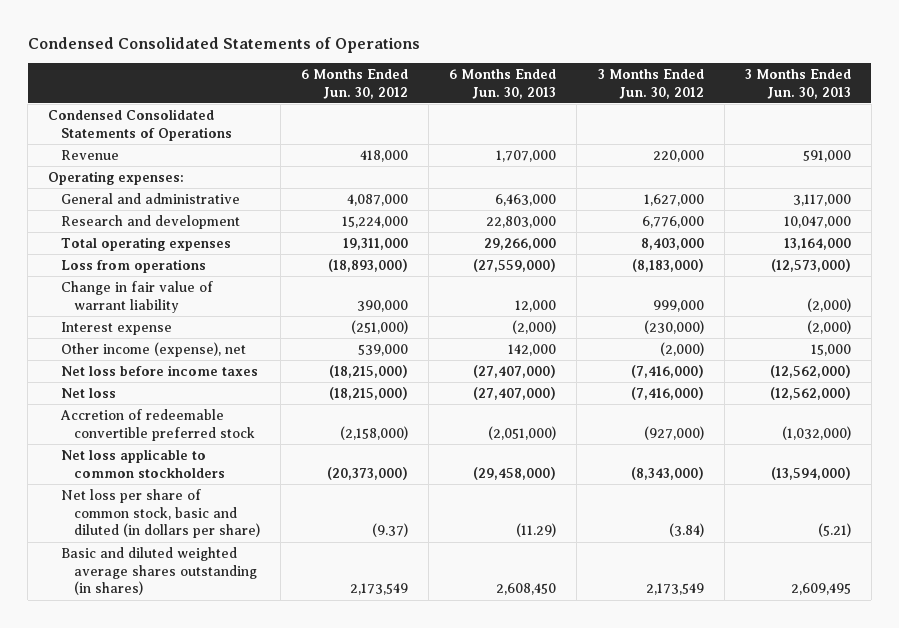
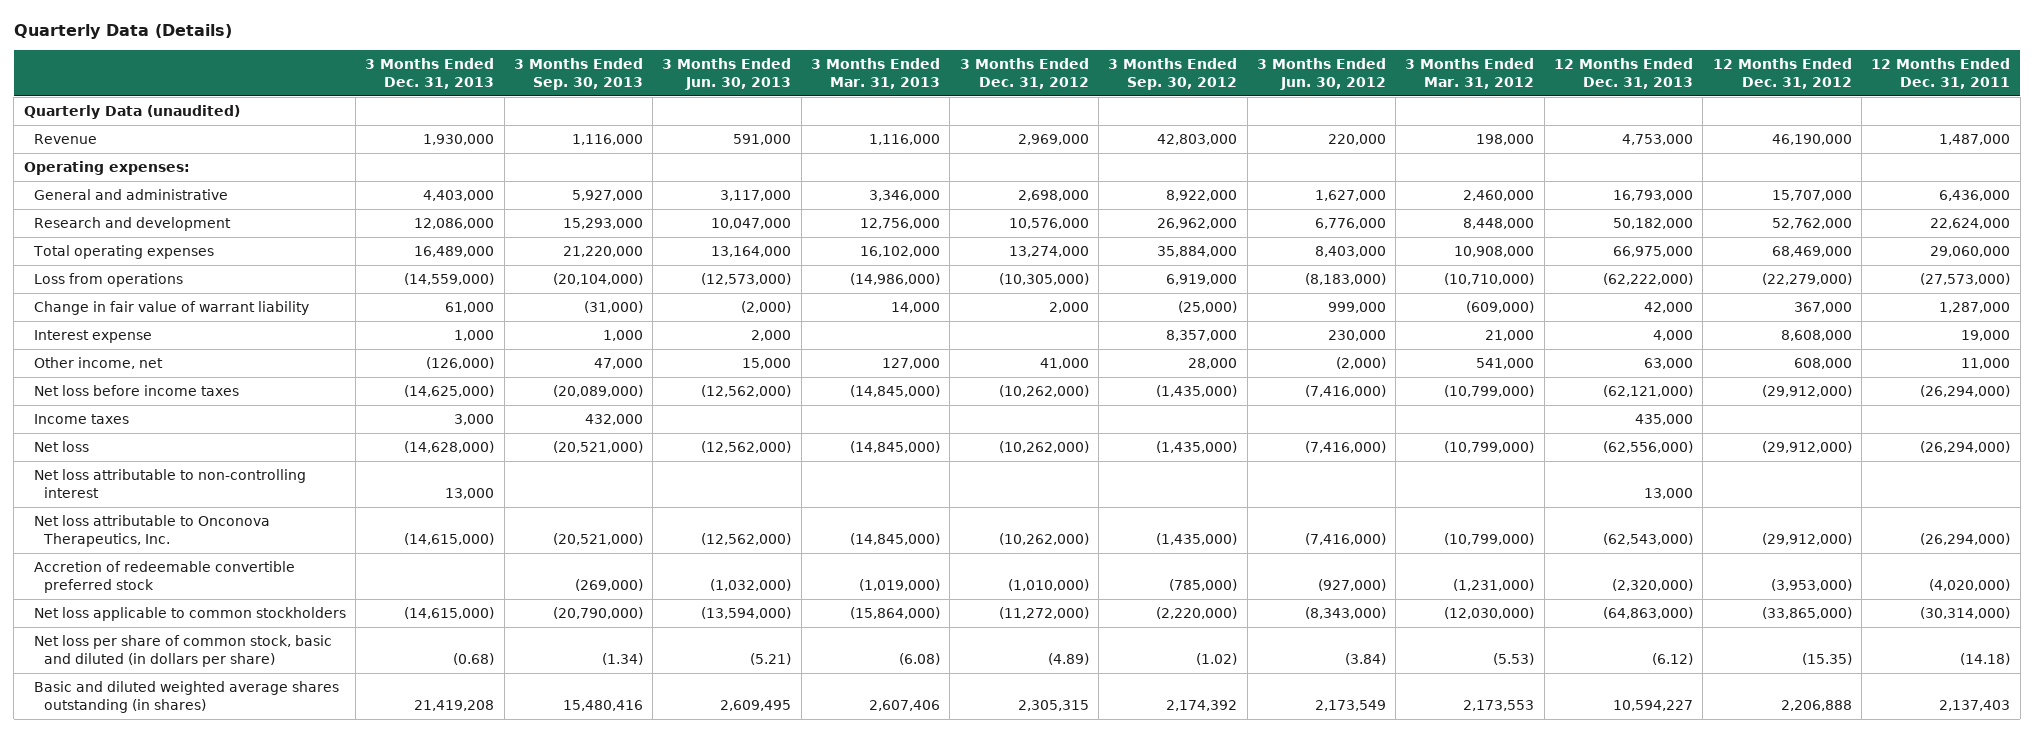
[27,37,420,54] Condensed Consolidated Statements of Operations -> [13,23,232,39] Quarterly Data (Details)
[301,68,409,99] 6 Months Ended Jun. 30, 2012 -> none
[449,68,557,99] 6 Months Ended Jun. 30, 2013 -> none
none -> [365,57,495,89] 3 Months Ended Dec. 31, 2013
none -> [513,57,643,90] 3 Months Ended Sep. 30, 2013
none -> [811,57,941,89] 3 Months Ended Mar. 31, 2013
none -> [959,57,1089,89] 3 Months Ended Dec. 31, 2012
none -> [1108,57,1238,90] 3 Months Ended Sep. 30, 2012
none -> [1405,57,1535,89] 3 Months Ended Mar. 31, 2012
none -> [1554,57,1694,89] 12 Months Ended Dec. 31, 2013
none -> [1712,57,1852,89] 12 Months Ended Dec. 31, 2012
none -> [1871,57,2011,89] 12 Months Ended Dec. 31, 2011
[48,108,233,141] Condensed Consolidated Statements of Operations -> none
none -> [23,104,240,119] Quarterly Data (unaudited)
[643,319,704,334] (230,000) -> [1327,329,1386,341] 230,000
[806,319,851,334] (2,000) -> [751,329,792,341] 2,000
[61,341,247,357] Other income (expense), net -> [33,356,163,369] Other income, net
none -> [33,413,129,424] Income taxes
none -> [33,468,306,499] Net loss attributable to non-controlling interest
none -> [33,514,270,548] Net loss attributable to Onconova Therapeutics, Inc.

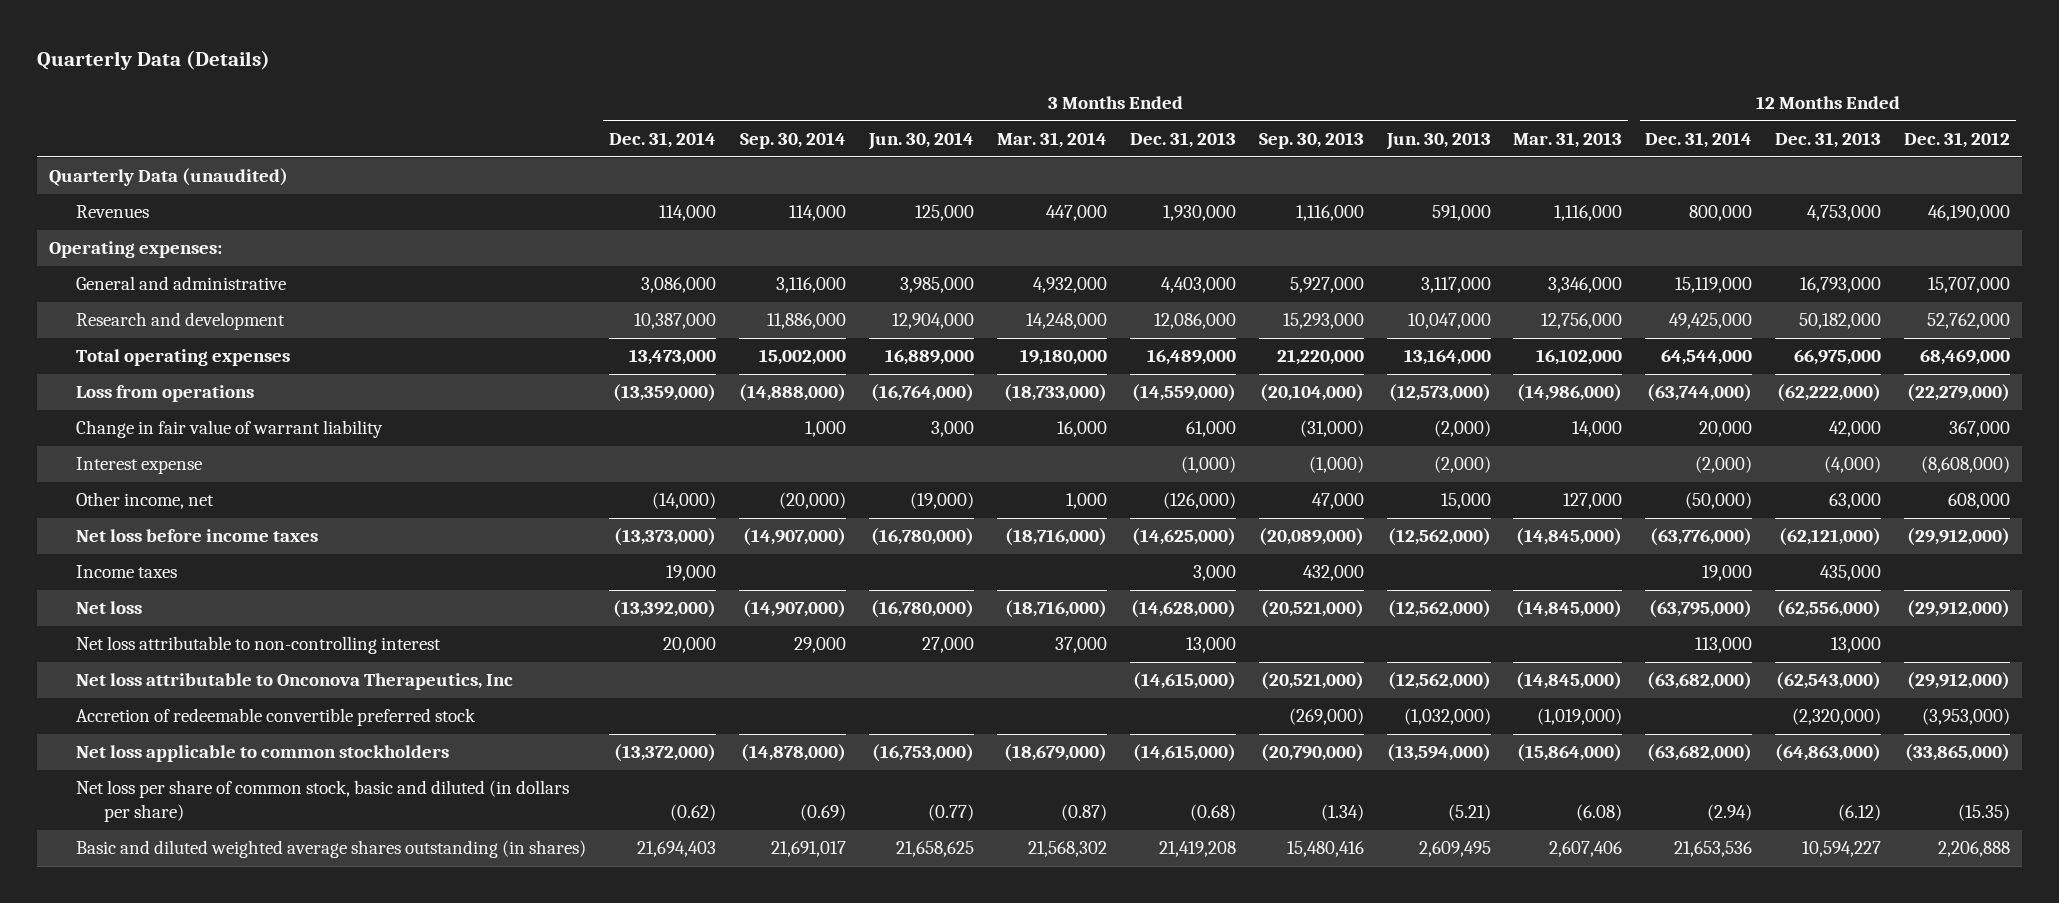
[959,57,1089,89] 3 Months Ended Dec. 31, 2012 -> none
[1108,57,1238,90] 3 Months Ended Sep. 30, 2012 -> none
[1256,57,1386,90] 3 Months Ended Jun. 30, 2012 -> none
[1405,57,1535,89] 3 Months Ended Mar. 31, 2012 -> none
[1871,57,2011,89] 12 Months Ended Dec. 31, 2011 -> none
none -> [609,131,717,148] Dec. 31, 2014
none -> [740,131,847,149] Sep. 30, 2014
none -> [867,131,974,150] Jun. 30, 2014
none -> [996,131,1107,148] Mar. 31, 2014
none -> [1645,131,1753,148] Dec. 31, 2014
[33,133,97,144] Revenue -> [76,205,150,219] Revenues
[454,329,495,341] 1,000 -> [1180,456,1236,474] (1,000)
[602,329,643,341] 1,000 -> [1308,456,1364,474] (1,000)
[751,329,792,341] 2,000 -> [1433,456,1491,474] (2,000)
[1653,329,1694,341] 4,000 -> [1824,456,1882,474] (4,000)
[1780,329,1852,341] 8,608,000 -> [1921,456,2011,474] (8,608,000)
[33,514,270,548] Net loss attributable to Onconova Therapeutics, Inc. -> [76,673,514,691] Net loss attributable to Onconova Therapeutics, Inc

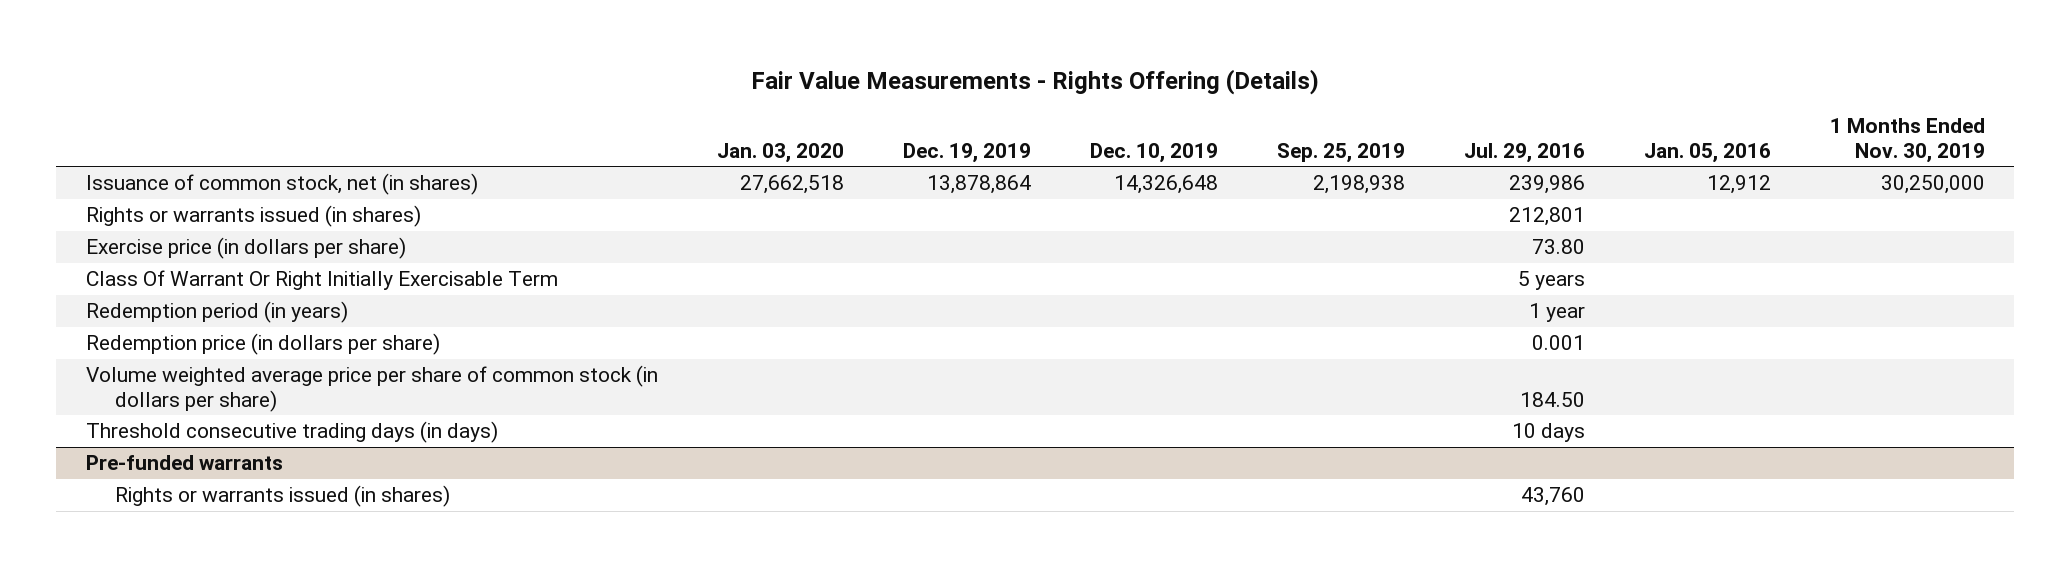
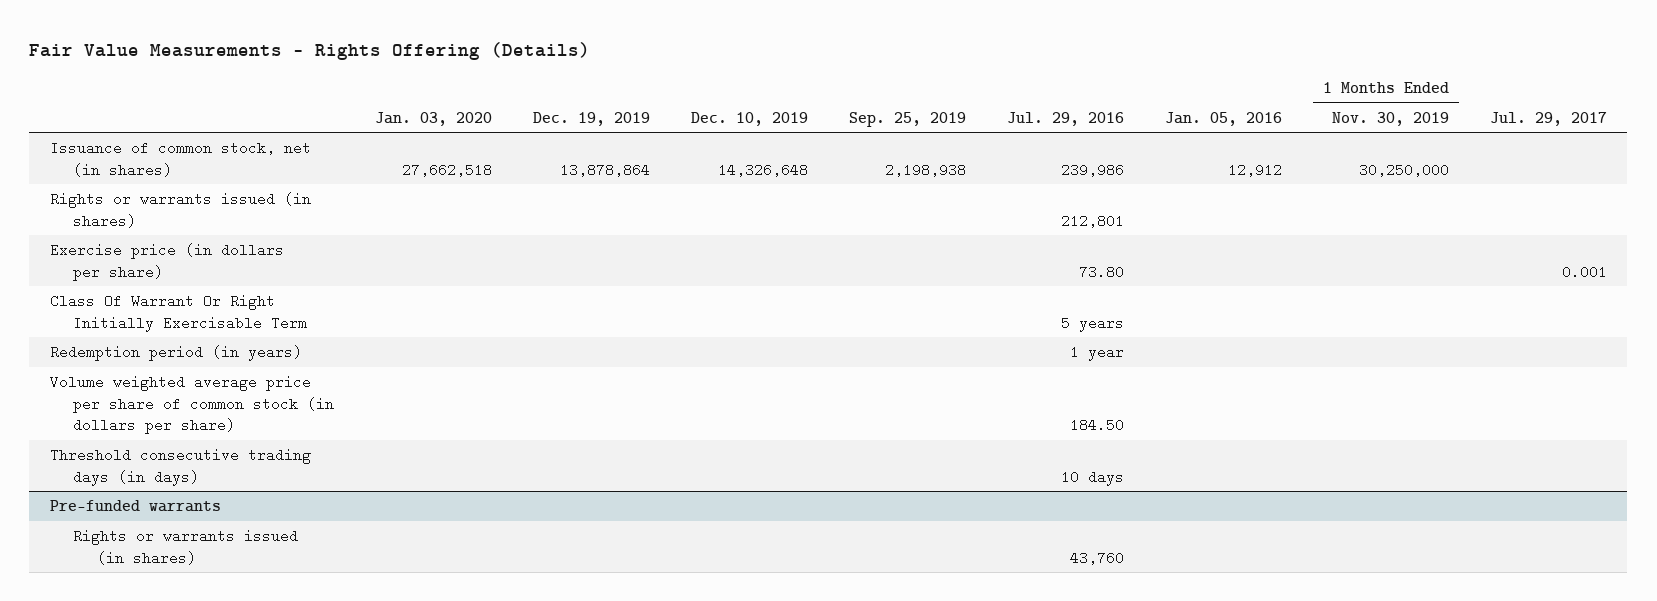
none -> [1489,111,1607,126] Jul. 29, 2017
[85,333,440,356] Redemption price (in dollars per share) -> none

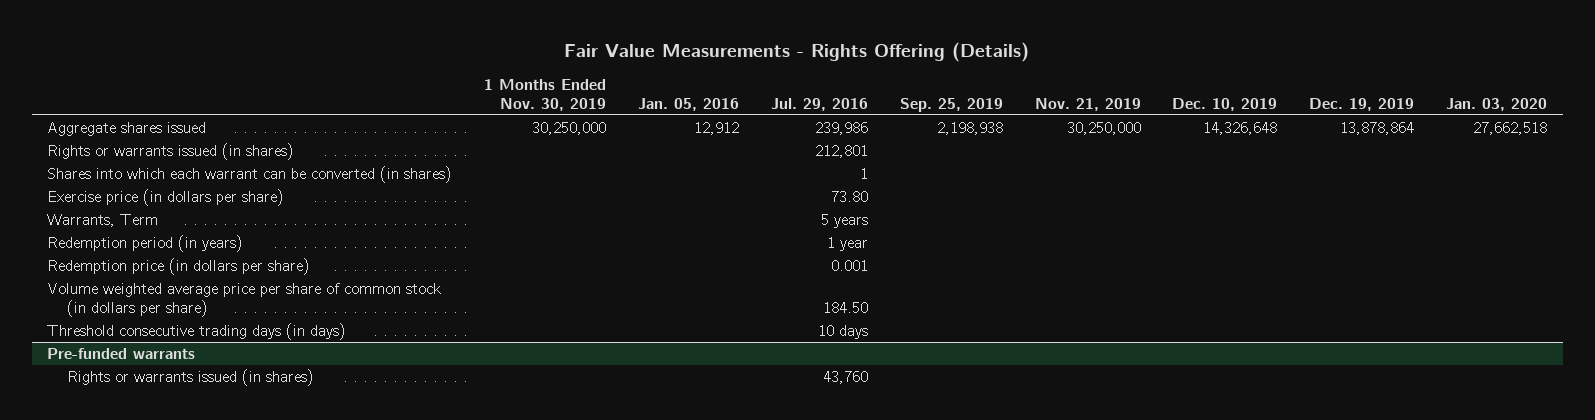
[1489,111,1607,126] Jul. 29, 2017 -> none
none -> [1034,97,1141,111] Nov. 21, 2019
[49,141,311,177] Issuance of common stock, net (in shares) -> [47,122,207,137] Aggregate shares issued
none -> [47,166,453,184] Shares into which each warrant can be converted (in shares)
[49,294,308,332] Class Of Warrant Or Right Initially Exercisable Term -> none
none -> [47,214,159,228] Warrants, Term
none -> [47,258,311,276] Redemption price (in dollars per share)

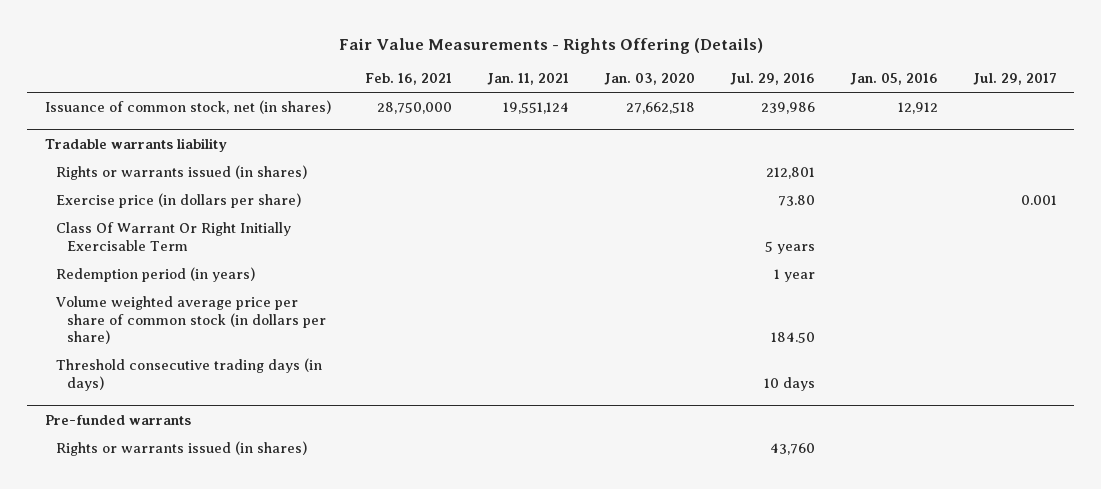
[484,78,607,111] 1 Months Ended Nov. 30, 2019 -> none
[899,97,1003,112] Sep. 25, 2019 -> none
[1034,97,1141,111] Nov. 21, 2019 -> none
[1172,97,1278,111] Dec. 10, 2019 -> none
[1309,97,1415,111] Dec. 19, 2019 -> none
none -> [365,73,453,86] Feb. 16, 2021
none -> [487,73,570,86] Jan. 11, 2021
none -> [972,73,1057,86] Jul. 29, 2017
[47,122,207,137] Aggregate shares issued -> [44,100,331,115] Issuance of common stock, net (in shares)
none -> [44,137,227,152] Tradable warrants liability
[47,166,453,184] Shares into which each warrant can be converted (in shares) -> none
[47,214,159,228] Warrants, Term -> none
none -> [55,222,291,251] Class Of Warrant Or Right Initially Exercisable Term
[47,258,311,276] Redemption price (in dollars per share) -> none

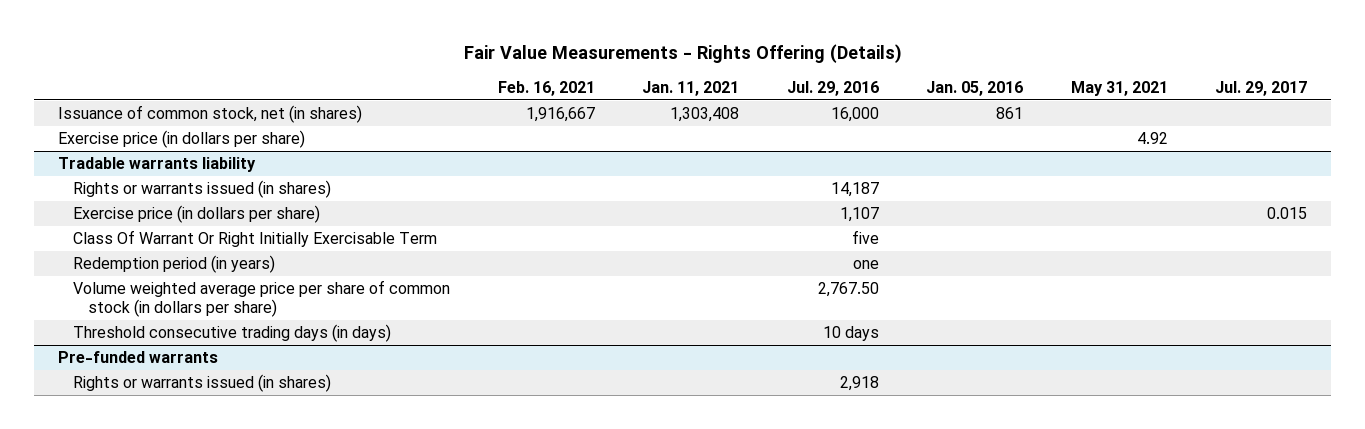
[604,73,696,86] Jan. 03, 2020 -> none
none -> [1070,80,1168,96] May 31, 2021
[377,102,453,115] 28,750,000 -> [525,107,595,123] 1,916,667
[503,102,570,115] 19,551,124 -> [670,107,740,123] 1,303,408
[761,102,816,115] 239,986 -> [830,107,879,123] 16,000
[897,102,938,115] 12,912 -> [996,107,1024,120] 861
none -> [57,130,305,149] Exercise price (in dollars per share)
[766,167,816,180] 212,801 -> [830,182,879,198] 14,187
[778,195,816,207] 73.80 -> [839,207,879,223] 1,107
[1020,195,1057,206] 0.001 -> [1267,207,1308,220] 0.015
[765,240,816,254] 5 years -> [851,230,879,245] five
[774,269,816,283] 1 year -> [852,260,879,270] one
[771,331,816,343] 184.50 -> [817,282,879,298] 2,767.50
[770,443,816,456] 43,760 -> [839,376,879,392] 2,918

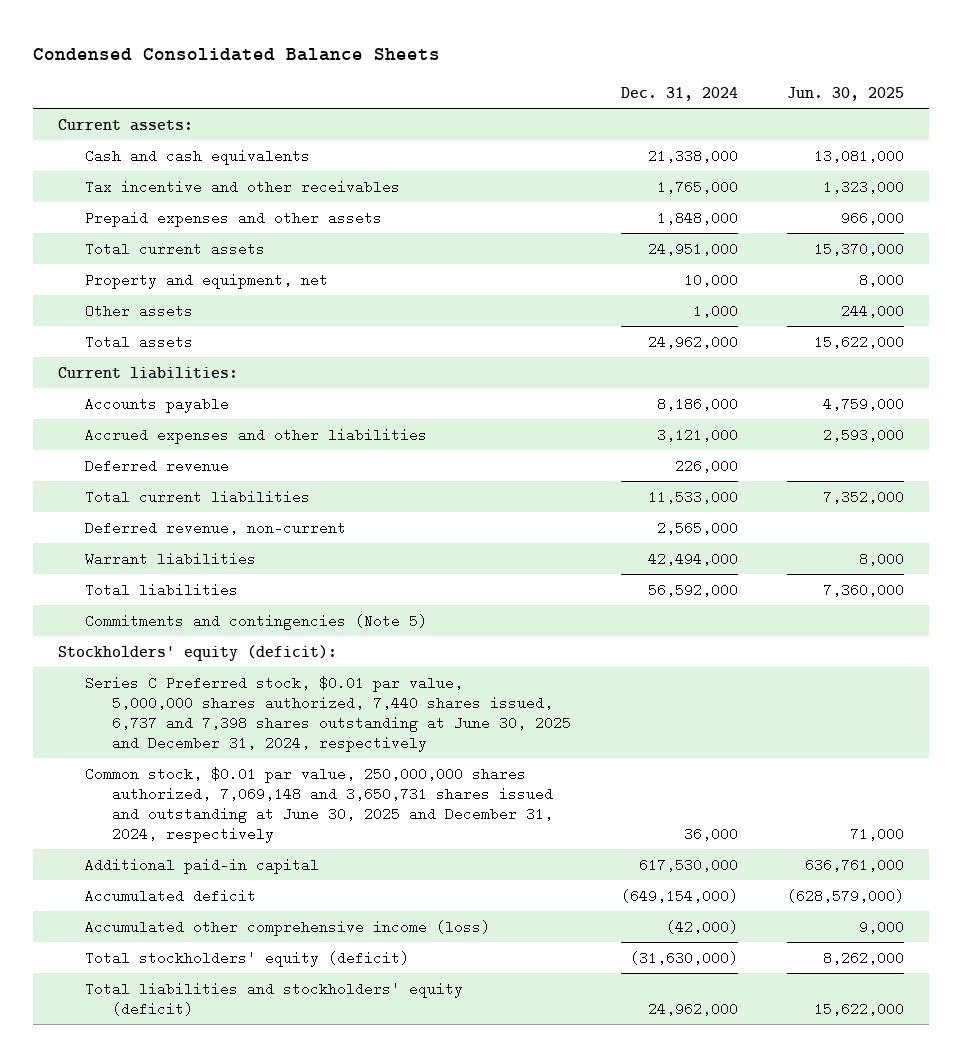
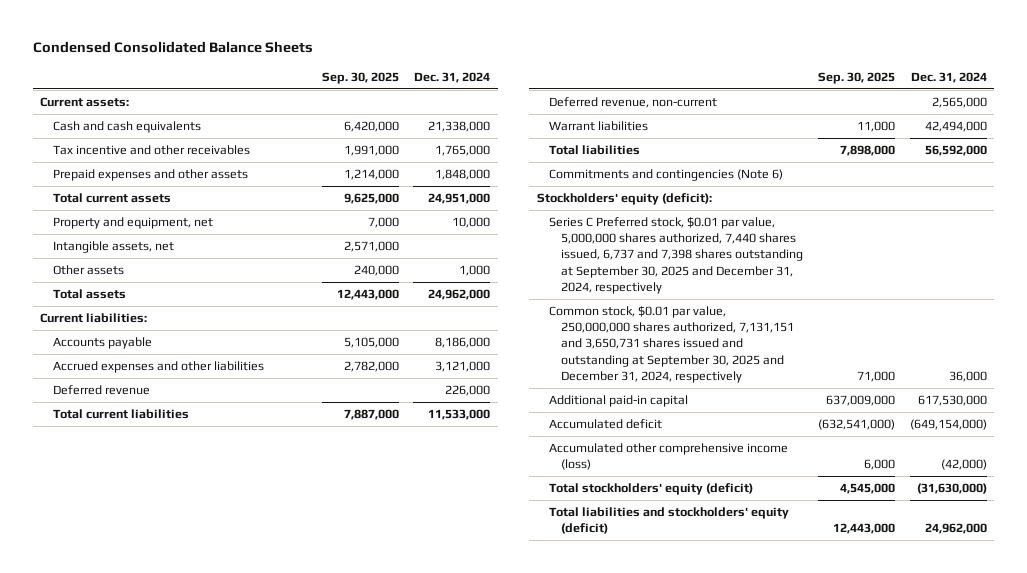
[787,86,905,101] Jun. 30, 2025 -> none
none -> [321,72,399,85] Sep. 30, 2025
none -> [52,241,174,254] Intangible assets, net
[85,613,428,630] Commitments and contingencies (Note 5) -> [548,169,783,182] Commitments and contingencies (Note 6)
[85,675,572,752] Series C Preferred stock, $0.01 par value, 5,000,000 shares authorized, 7,440 shares issued, 6,737 and 7,398 shares outstanding at June 30, 2025 and December 31, 2024, respectively -> [548,217,804,294] Series C Preferred stock, $0.01 par value, 5,000,000 shares authorized, 7,440 shares issued, 6,737 and 7,398 shares outstanding at September 30, 2025 and December 31, 2024, respectively
[85,766,554,843] Common stock, $0.01 par value, 250,000,000 shares authorized, 7,069,148 and 3,650,731 shares issued and outstanding at June 30, 2025 and December 31, 2024, respectively -> [548,306,795,383] Common stock, $0.01 par value, 250,000,000 shares authorized, 7,131,151 and 3,650,731 shares issued and outstanding at September 30, 2025 and December 31, 2024, respectively

